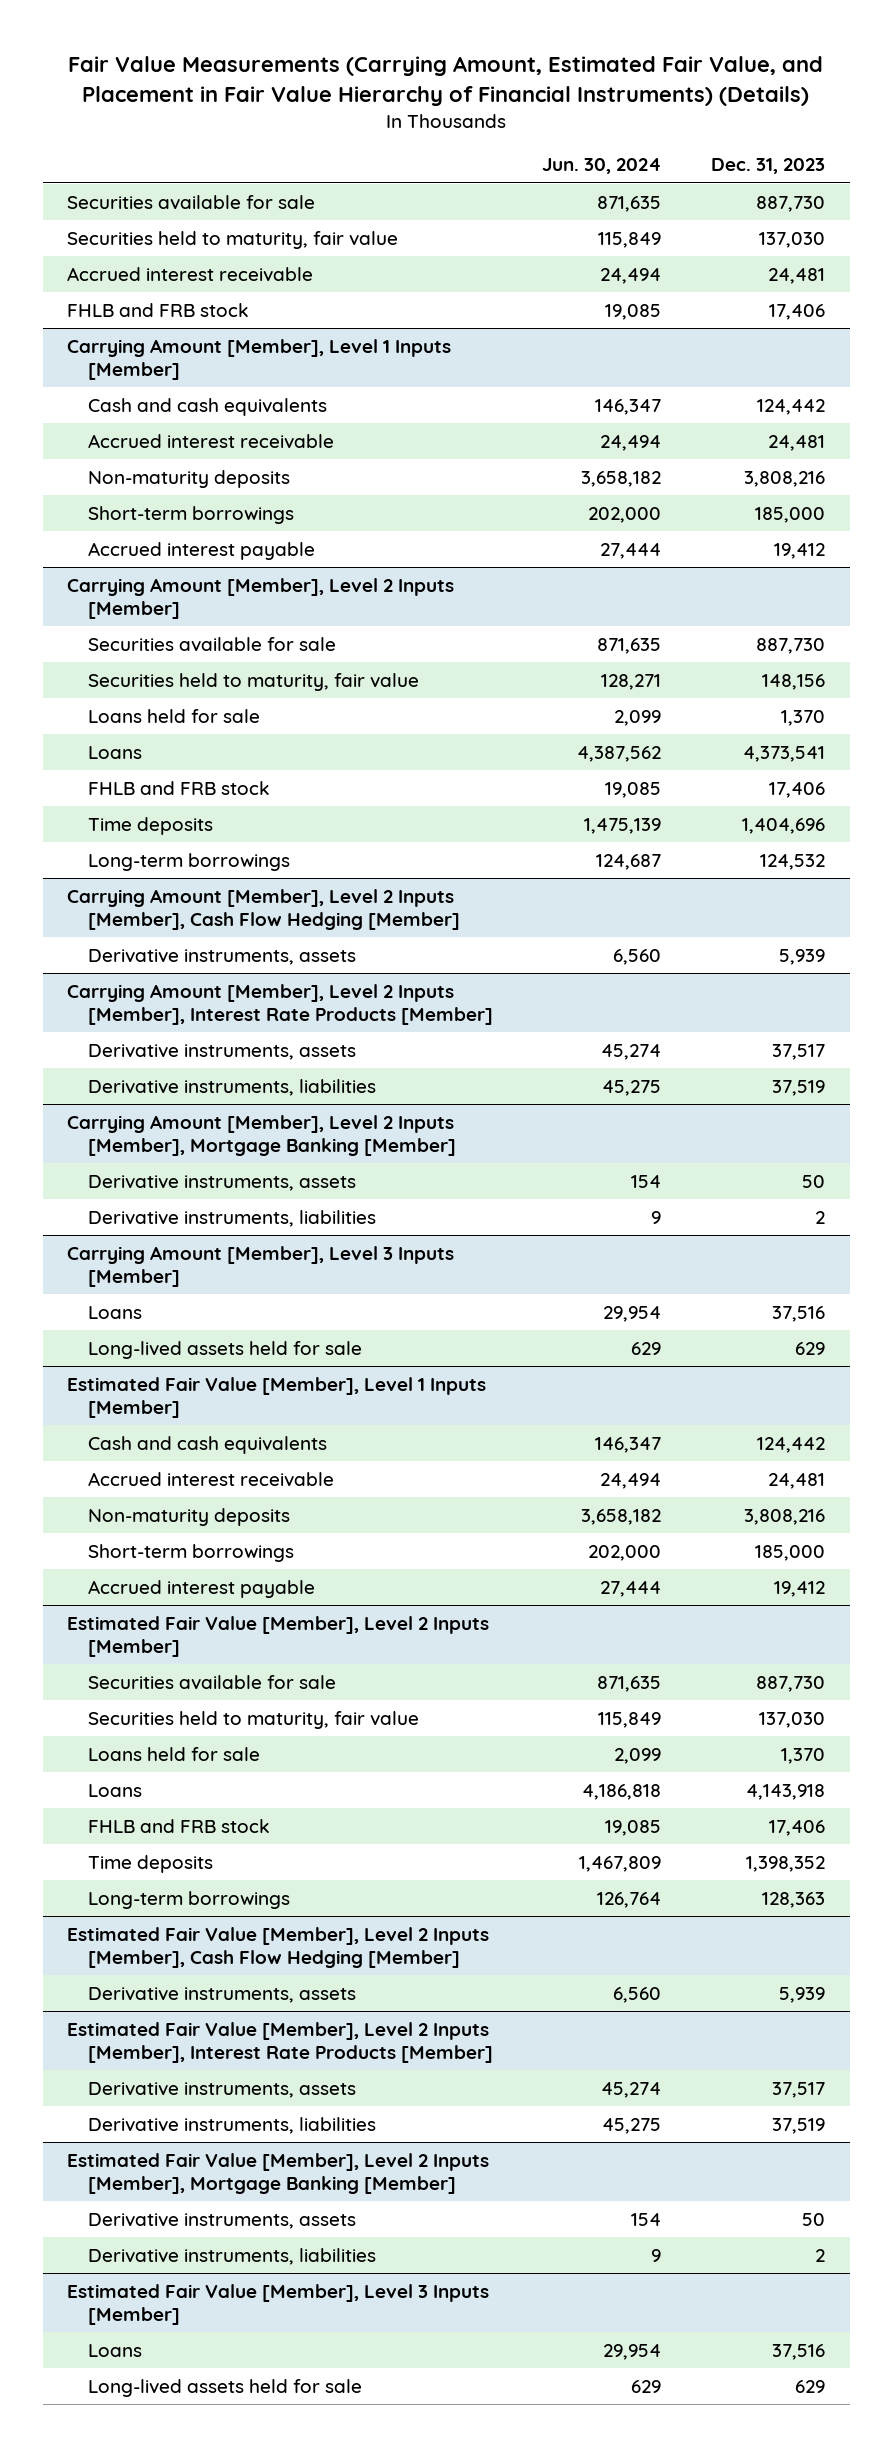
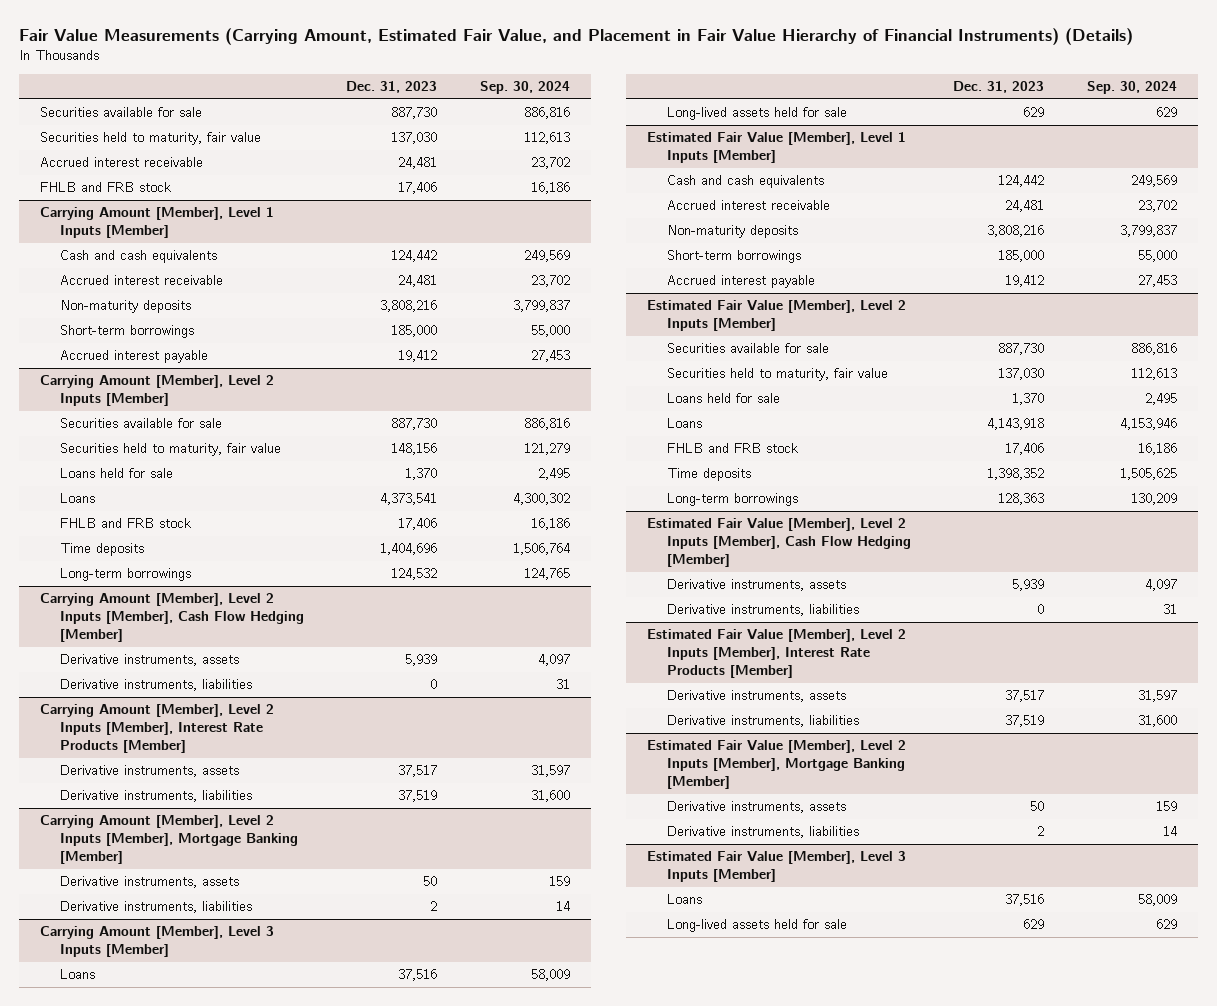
[542,158,662,175] Jun. 30, 2024 -> none
none -> [479,81,570,95] Sep. 30, 2024
none -> [59,679,252,692] Derivative instruments, liabilities
none -> [667,604,860,617] Derivative instruments, liabilities

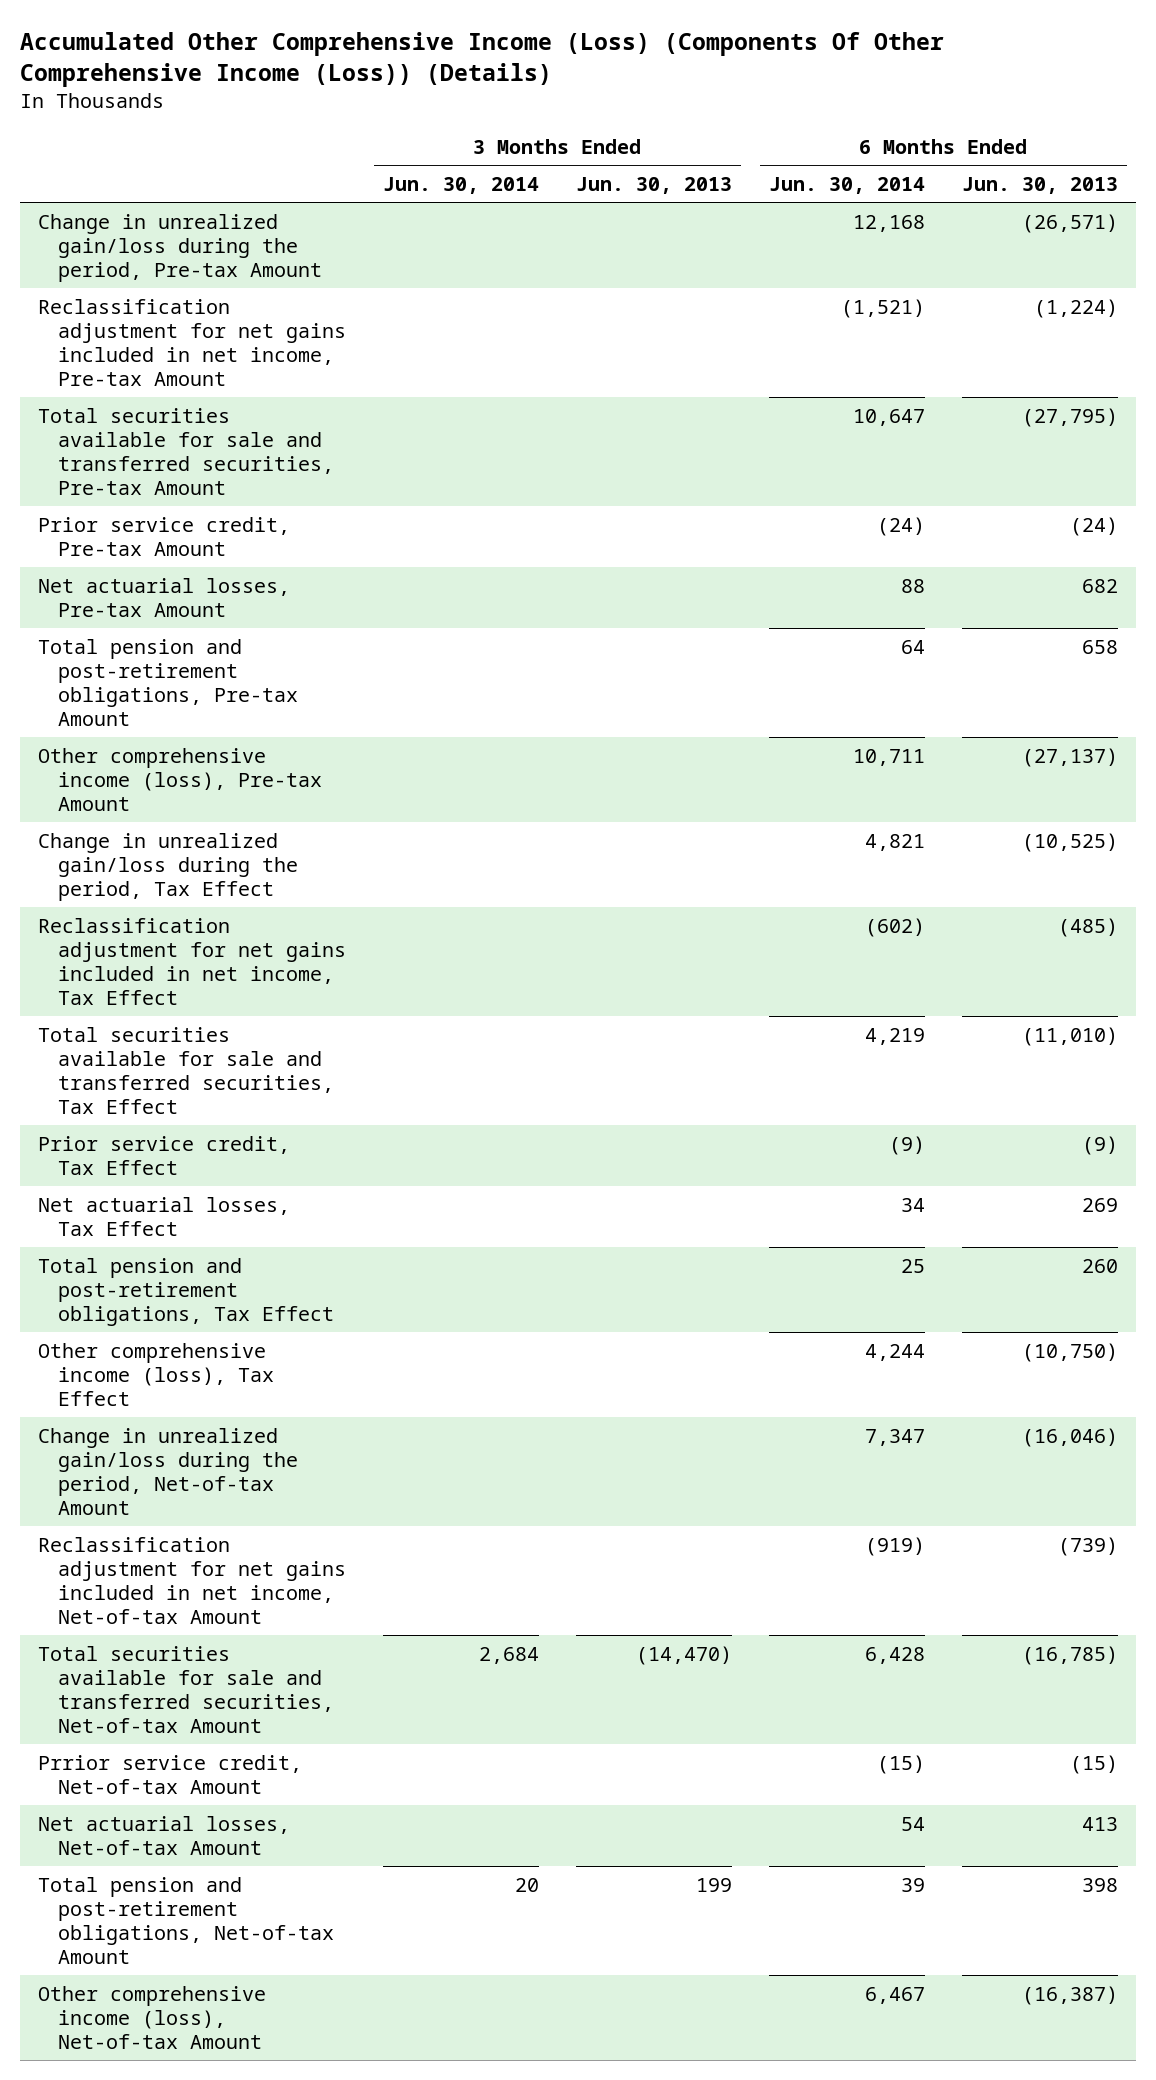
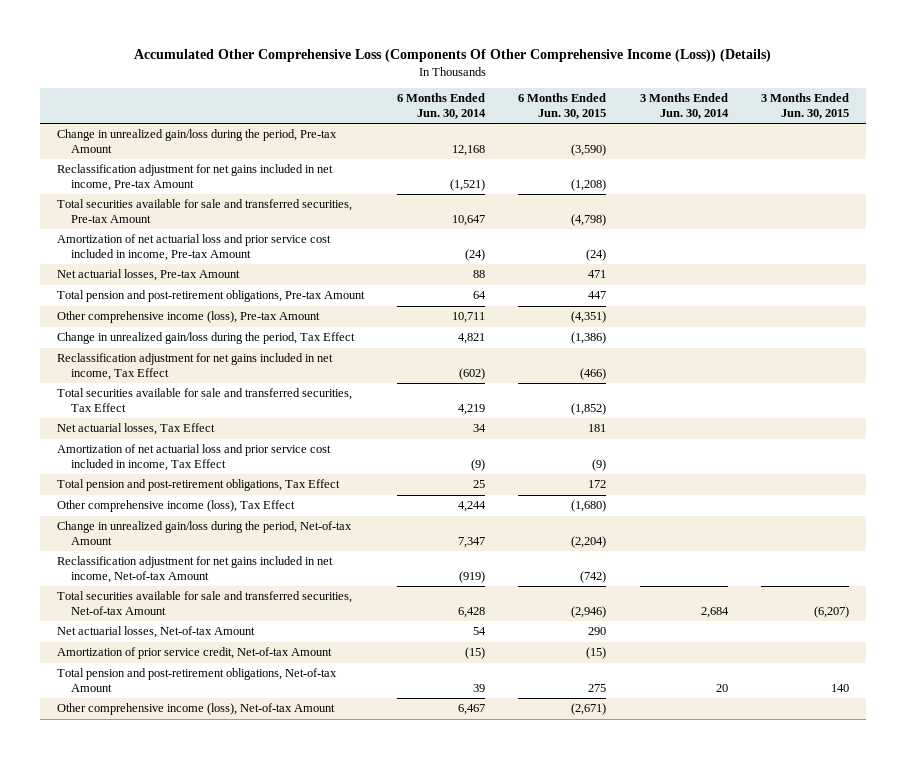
[19,32,944,88] Accumulated Other Comprehensive Income (Loss) (Components Of Other Comprehensive Income (Loss)) (Details) -> [133,49,771,63] Accumulated Other Comprehensive Loss (Components Of Other Comprehensive Income (Loss)) (Details)
[575,176,732,194] Jun. 30, 2013 -> none
[961,176,1118,194] Jun. 30, 2013 -> none
none -> [518,93,607,119] 6 Months Ended Jun. 30, 2015
none -> [761,93,850,119] 3 Months Ended Jun. 30, 2015
[38,516,291,556] Prior service credit, Pre-tax Amount -> [56,234,331,261] Amortization of net actuarial loss and prior service cost included in income, Pre-tax Amount
[38,1135,291,1175] Prior service credit, Tax Effect -> none
none -> [56,444,331,471] Amortization of net actuarial loss and prior service cost included in income, Tax Effect
[38,1754,303,1794] Prrior service credit, Net-of-tax Amount -> none
none -> [56,647,332,660] Amortization of prior service credit, Net-of-tax Amount

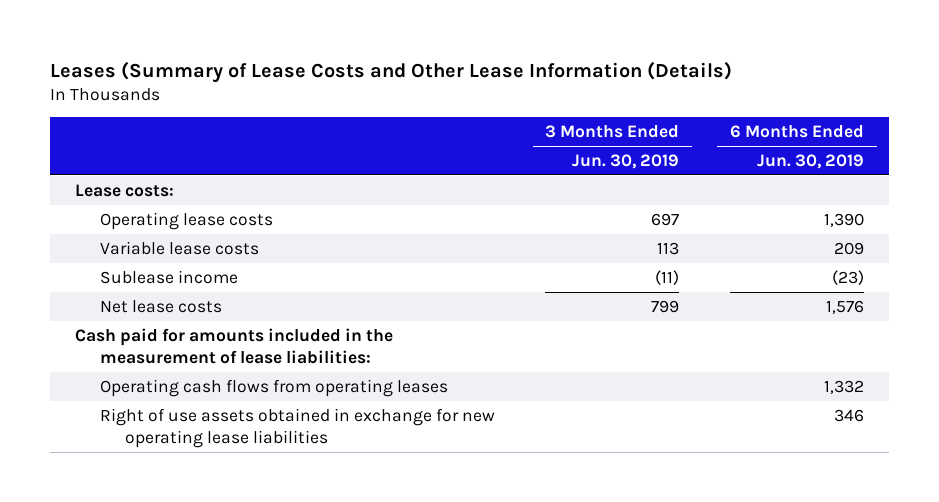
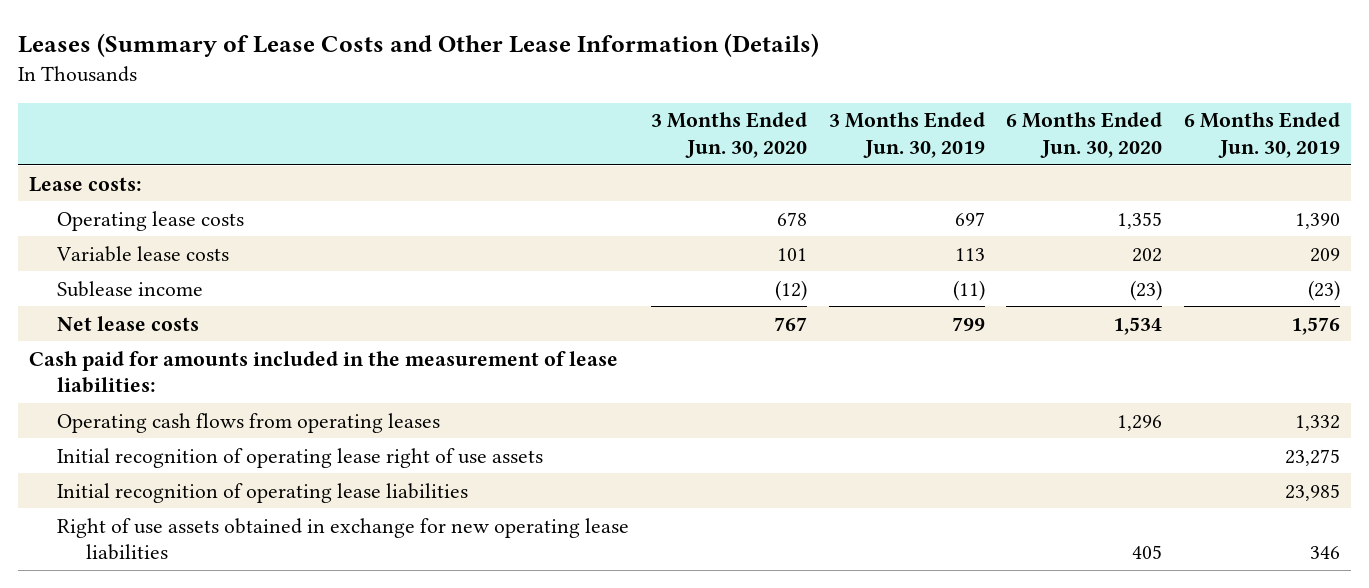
none -> [650,112,807,159] 3 Months Ended Jun. 30, 2020
none -> [1006,112,1163,159] 6 Months Ended Jun. 30, 2020
none -> [57,447,544,468] Initial recognition of operating lease right of use assets
none -> [57,482,469,503] Initial recognition of operating lease liabilities

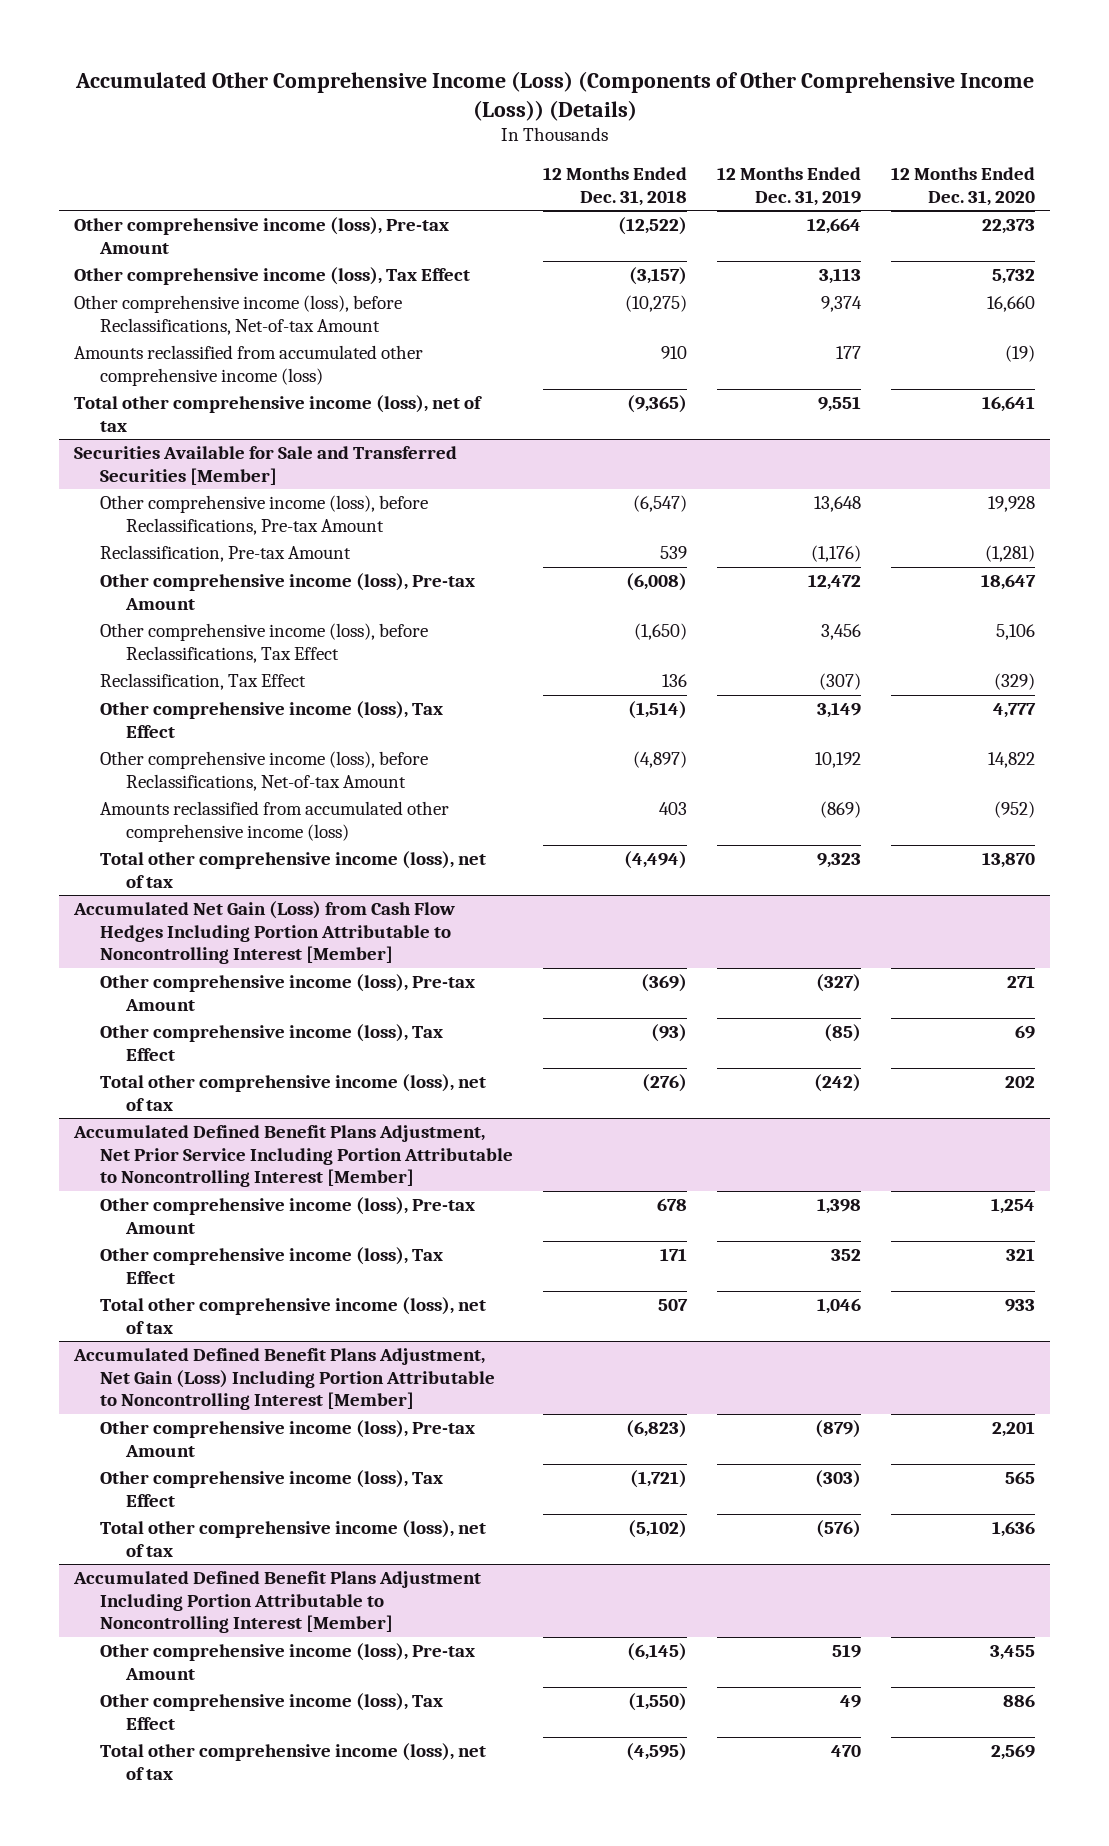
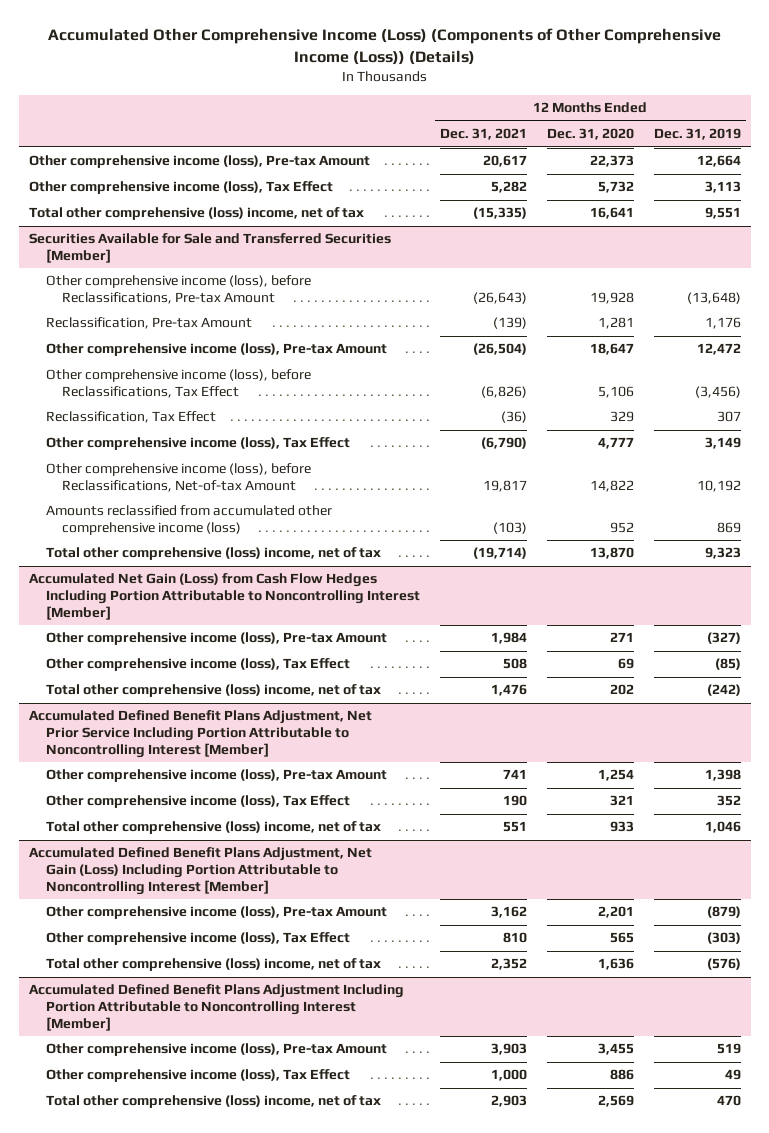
[543,167,688,206] 12 Months Ended Dec. 31, 2018 -> none
none -> [439,128,527,141] Dec. 31, 2021
[74,295,403,335] Other comprehensive income (loss), before Reclassifications, Net-of-tax Amount -> none
[74,345,424,386] Amounts reclassified from accumulated other comprehensive income (loss) -> none
[74,395,483,432] Total other comprehensive income (loss), net of tax -> [28,207,364,221] Total other comprehensive (loss) income, net of tax
[814,496,862,513] 13,648 -> [686,292,741,305] (13,648)
[811,545,862,563] (1,176) -> [704,317,741,330] 1,176
[985,545,1036,563] (1,281) -> [597,317,634,330] 1,281
[821,624,862,641] 3,456 -> [694,386,741,399] (3,456)
[819,673,862,691] (307) -> [716,411,741,423] 307
[994,673,1036,691] (329) -> [609,411,634,423] 329
[820,801,862,819] (869) -> [716,522,741,534] 869
[994,801,1036,819] (952) -> [609,522,634,534] 952
[100,851,487,888] Total other comprehensive income (loss), net of tax -> [45,547,381,561] Total other comprehensive (loss) income, net of tax
[100,1074,487,1111] Total other comprehensive income (loss), net of tax -> [45,684,381,698] Total other comprehensive (loss) income, net of tax
[100,1297,487,1334] Total other comprehensive income (loss), net of tax -> [45,821,381,835] Total other comprehensive (loss) income, net of tax
[100,1520,487,1557] Total other comprehensive income (loss), net of tax -> [45,958,381,972] Total other comprehensive (loss) income, net of tax
[100,1743,487,1780] Total other comprehensive income (loss), net of tax -> [45,1095,381,1109] Total other comprehensive (loss) income, net of tax

